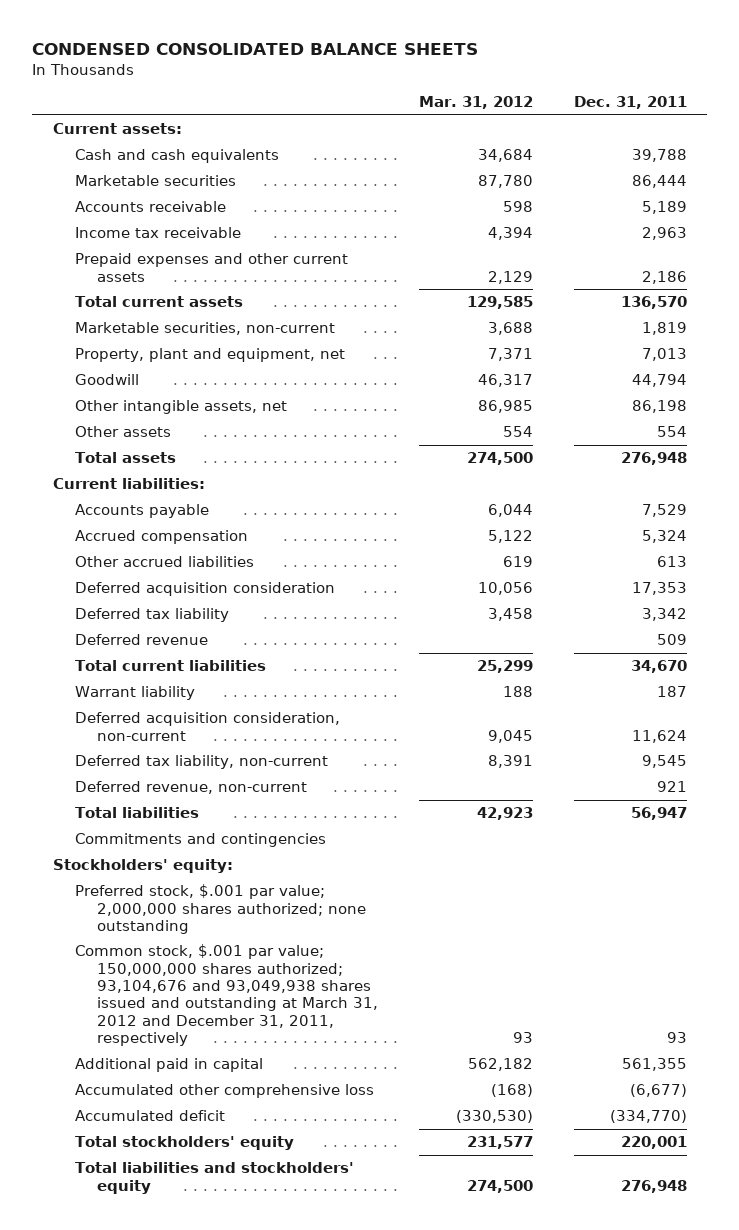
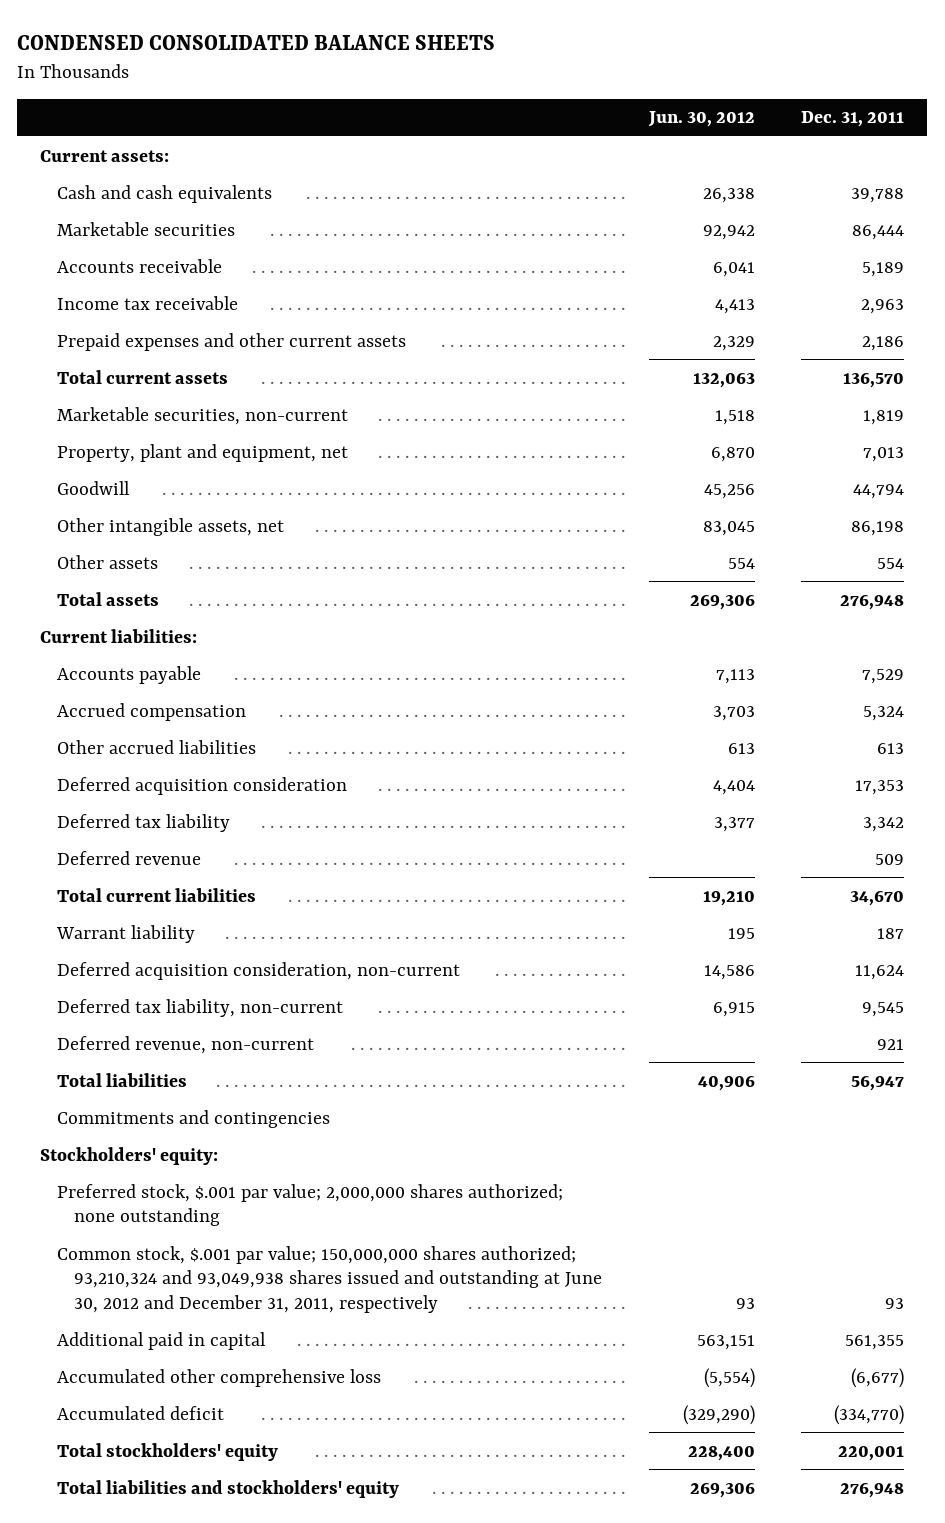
[418,96,533,110] Mar. 31, 2012 -> none
none -> [647,111,755,128] Jun. 30, 2012
[74,944,378,1046] Common stock, $.001 par value; 150,000,000 shares authorized; 93,104,676 and 93,049,938 shares issued and outstanding at March 31, 2012 and December 31, 2011, respectively -> [57,1245,603,1313] Common stock, $.001 par value; 150,000,000 shares authorized; 93,210,324 and 93,049,938 shares issued and outstanding at June 30, 2012 and December 31, 2011, respectively

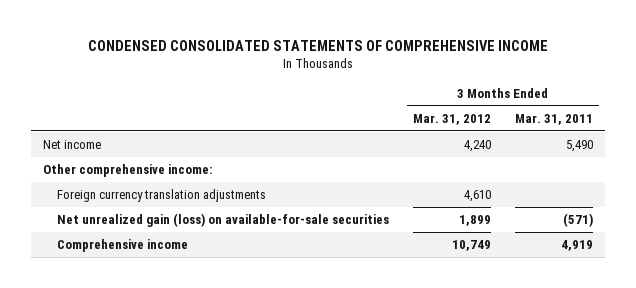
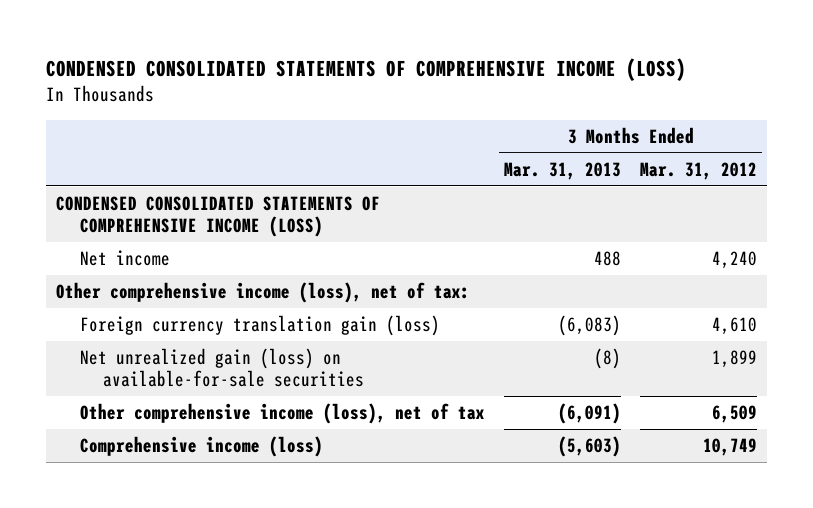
[87,39,548,51] CONDENSED CONSOLIDATED STATEMENTS OF COMPREHENSIVE INCOME -> [46,57,687,81] CONDENSED CONSOLIDATED STATEMENTS OF COMPREHENSIVE INCOME (LOSS)
[514,113,593,125] Mar. 31, 2011 -> none
none -> [503,161,621,180] Mar. 31, 2013
none -> [56,195,381,237] CONDENSED CONSOLIDATED STATEMENTS OF COMPREHENSIVE INCOME (LOSS)
[43,163,213,177] Other comprehensive income: -> [56,281,471,303] Other comprehensive income (loss), net of tax:
[56,188,266,202] Foreign currency translation adjustments -> [79,314,440,336] Foreign currency translation gain (loss)
none -> [79,402,485,424] Other comprehensive income (loss), net of tax
[56,238,188,252] Comprehensive income -> [79,435,323,457] Comprehensive income (loss)

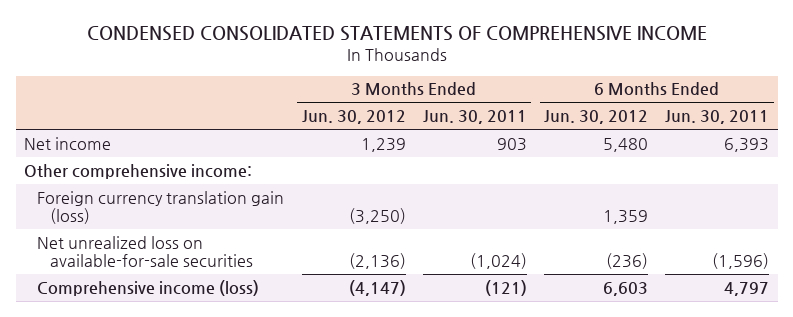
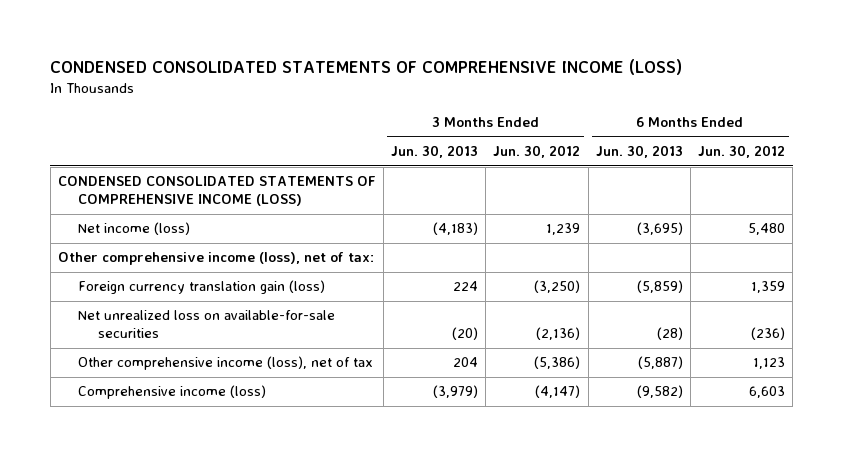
[86,26,707,42] CONDENSED CONSOLIDATED STATEMENTS OF COMPREHENSIVE INCOME -> [50,59,683,76] CONDENSED CONSOLIDATED STATEMENTS OF COMPREHENSIVE INCOME (LOSS)
[422,110,527,125] Jun. 30, 2011 -> none
[665,110,770,125] Jun. 30, 2011 -> none
none -> [391,145,479,159] Jun. 30, 2013
none -> [595,145,683,159] Jun. 30, 2013
none -> [57,176,376,207] CONDENSED CONSOLIDATED STATEMENTS OF COMPREHENSIVE INCOME (LOSS)
[24,136,112,150] Net income -> [78,222,191,236] Net income (loss)
[24,163,253,179] Other comprehensive income: -> [57,252,374,266] Other comprehensive income (loss), net of tax:
none -> [78,356,374,371] Other comprehensive income (loss), net of tax

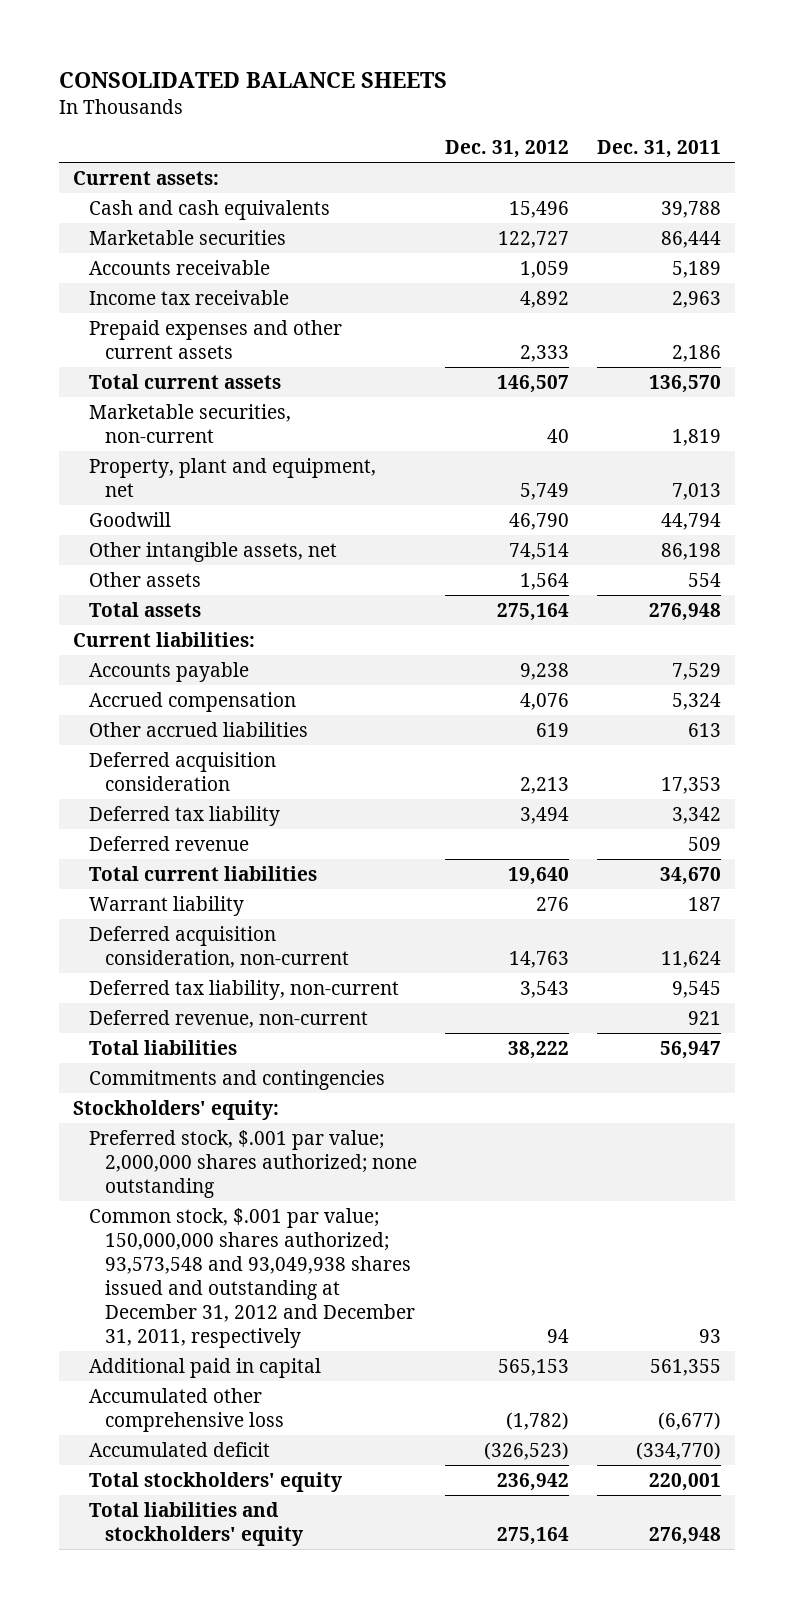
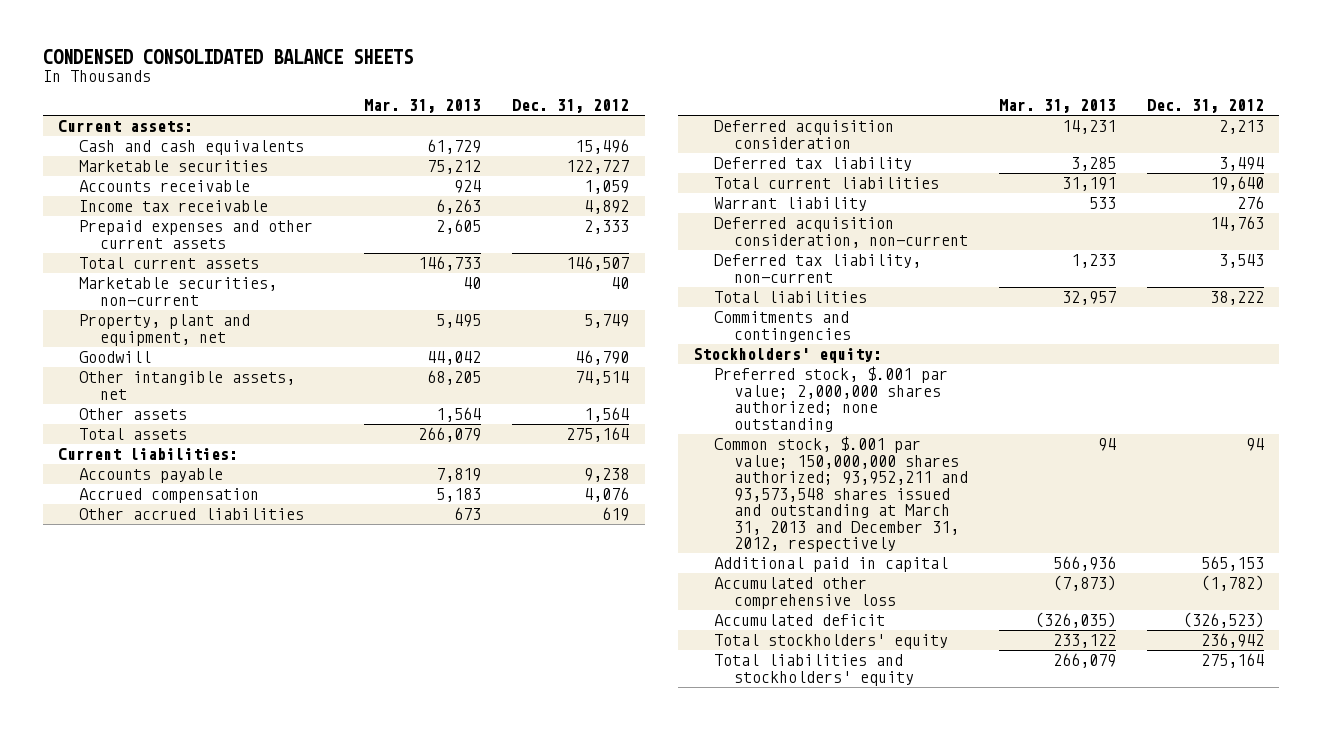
[58,71,447,88] CONSOLIDATED BALANCE SHEETS -> [43,48,414,64] CONDENSED CONSOLIDATED BALANCE SHEETS
[596,140,721,159] Dec. 31, 2011 -> none
none -> [364,99,482,114] Mar. 31, 2013
[88,835,249,851] Deferred revenue -> none
[88,1009,368,1028] Deferred revenue, non-current -> none
[88,1207,415,1348] Common stock, $.001 par value; 150,000,000 shares authorized; 93,573,548 and 93,049,938 shares issued and outstanding at December 31, 2012 and December 31, 2011, respectively -> [713,436,969,553] Common stock, $.001 par value; 150,000,000 shares authorized; 93,952,211 and 93,573,548 shares issued and outstanding at March 31, 2013 and December 31, 2012, respectively

